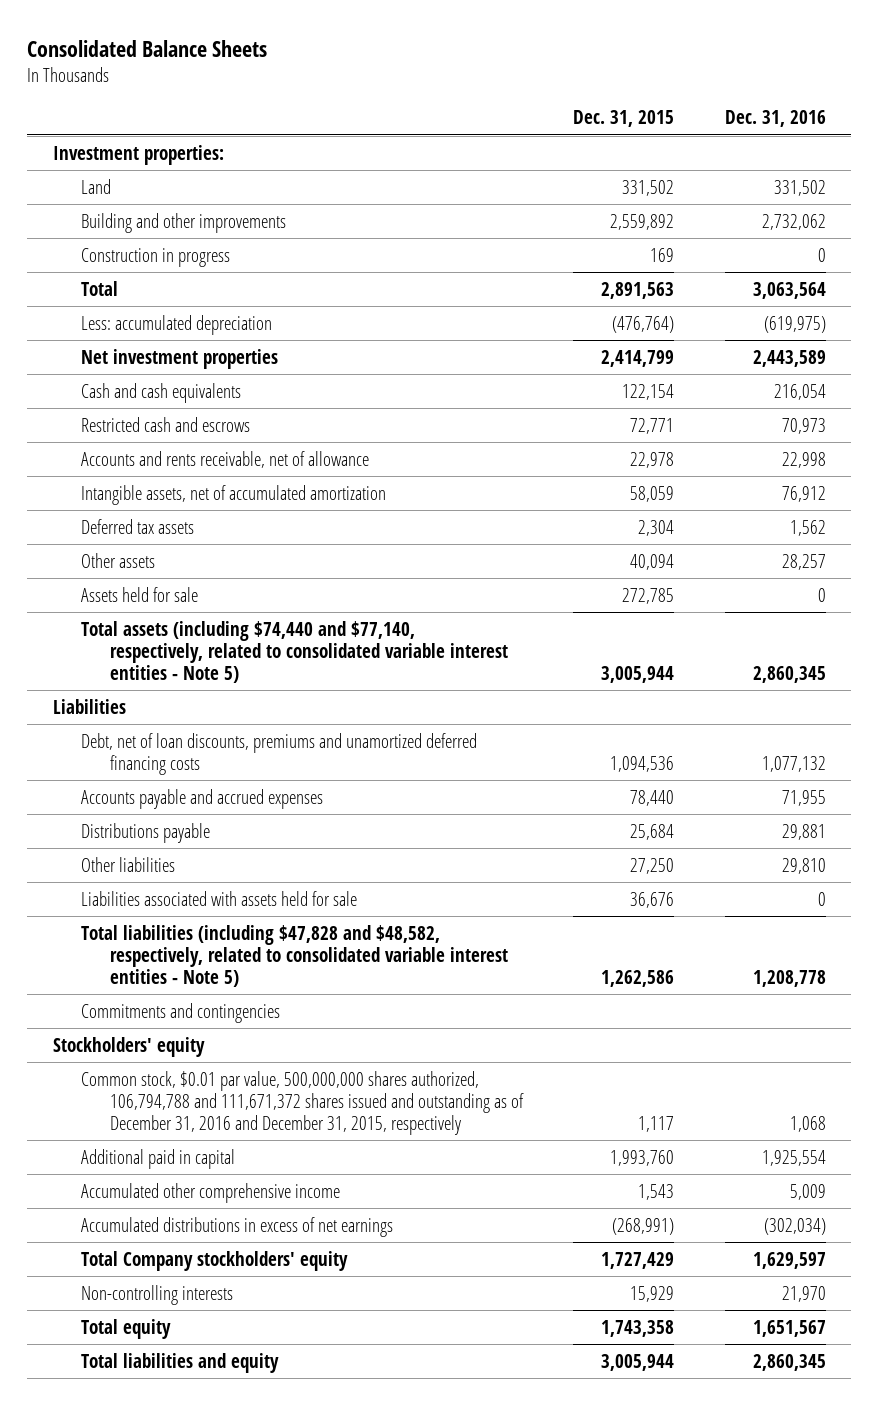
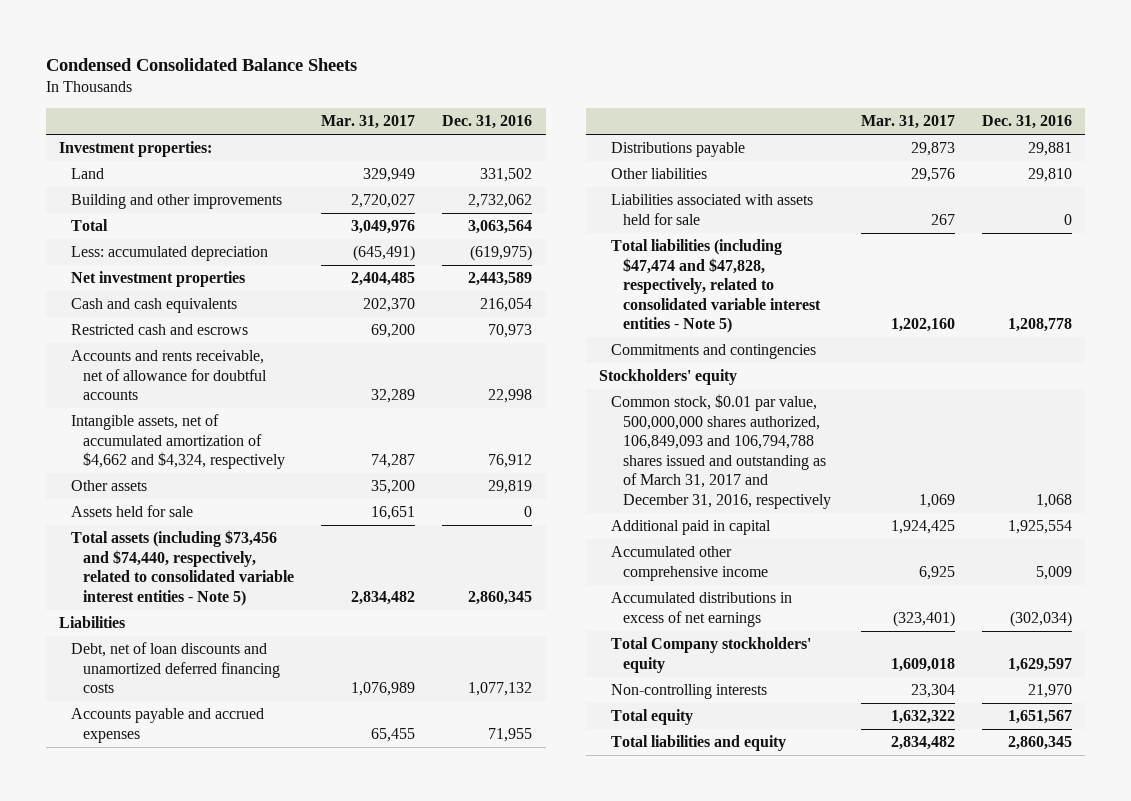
[27,39,268,57] Consolidated Balance Sheets -> [45,57,357,71] Condensed Consolidated Balance Sheets
[573,110,675,128] Dec. 31, 2015 -> none
none -> [321,115,416,130] Mar. 31, 2017
[81,247,231,267] Construction in progress -> none
[81,518,195,534] Deferred tax assets -> none
[81,450,370,468] Accounts and rents receivable, net of allowance -> [71,350,268,401] Accounts and rents receivable, net of allowance for doubtful accounts
[81,484,387,505] Intangible assets, net of accumulated amortization -> [71,414,286,470] Intangible assets, net of accumulated amortization of $4,662 and $4,324, respectively
[781,553,826,570] 28,257 -> [488,480,533,495] 29,819
[81,620,508,683] Total assets (including $74,440 and $77,140, respectively, related to consolidated variable interest entities - Note 5) -> [71,530,295,606] Total assets (including $73,456 and $74,440, respectively, related to consolidated variable interest entities - Note 5)
[81,732,478,775] Debt, net of loan discounts, premiums and unamortized deferred financing costs -> [71,642,281,694] Debt, net of loan discounts and unamortized deferred financing costs
[81,924,508,987] Total liabilities (including $47,828 and $48,582, respectively, related to consolidated variable interest entities - Note 5) -> [610,239,821,334] Total liabilities (including $47,474 and $47,828, respectively, related to consolidated variable interest entities - Note 5)
[81,1070,524,1135] Common stock, $0.01 par value, 500,000,000 shares authorized, 106,794,788 and 111,671,372 shares issued and outstanding as of December 31, 2016 and December 31, 2015, respectively -> [610,394,831,509] Common stock, $0.01 par value, 500,000,000 shares authorized, 106,849,093 and 106,794,788 shares issued and outstanding as of March 31, 2017 and December 31, 2016, respectively

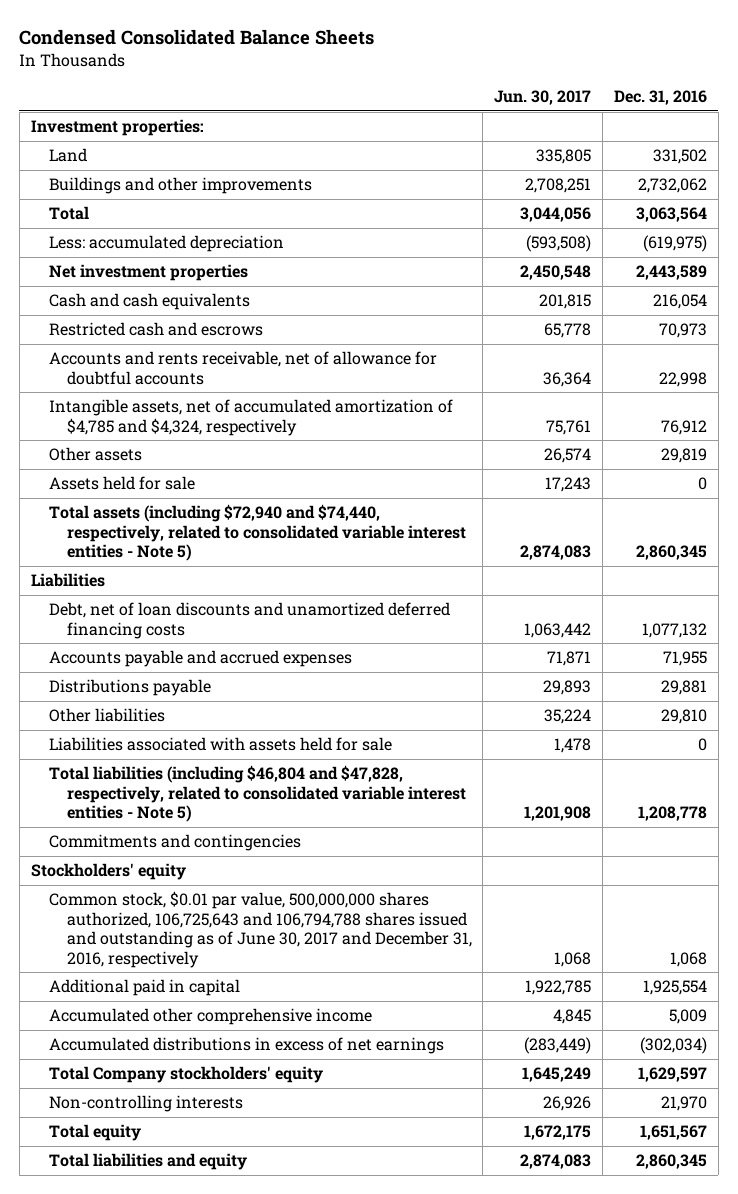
[321,115,416,130] Mar. 31, 2017 -> none
none -> [494,90,592,106] Jun. 30, 2017
[71,194,283,210] Building and other improvements -> [48,177,312,195] Buildings and other improvements
[71,414,286,470] Intangible assets, net of accumulated amortization of $4,662 and $4,324, respectively -> [48,399,453,436] Intangible assets, net of accumulated amortization of $4,785 and $4,324, respectively
[71,530,295,606] Total assets (including $73,456 and $74,440, respectively, related to consolidated variable interest entities - Note 5) -> [48,504,466,562] Total assets (including $72,940 and $74,440, respectively, related to consolidated variable interest entities - Note 5)
[610,239,821,334] Total liabilities (including $47,474 and $47,828, respectively, related to consolidated variable interest entities - Note 5) -> [48,765,466,823] Total liabilities (including $46,804 and $47,828, respectively, related to consolidated variable interest entities - Note 5)
[610,394,831,509] Common stock, $0.01 par value, 500,000,000 shares authorized, 106,849,093 and 106,794,788 shares issued and outstanding as of March 31, 2017 and December 31, 2016, respectively -> [48,891,472,968] Common stock, $0.01 par value, 500,000,000 shares authorized, 106,725,643 and 106,794,788 shares issued and outstanding as of June 30, 2017 and December 31, 2016, respectively

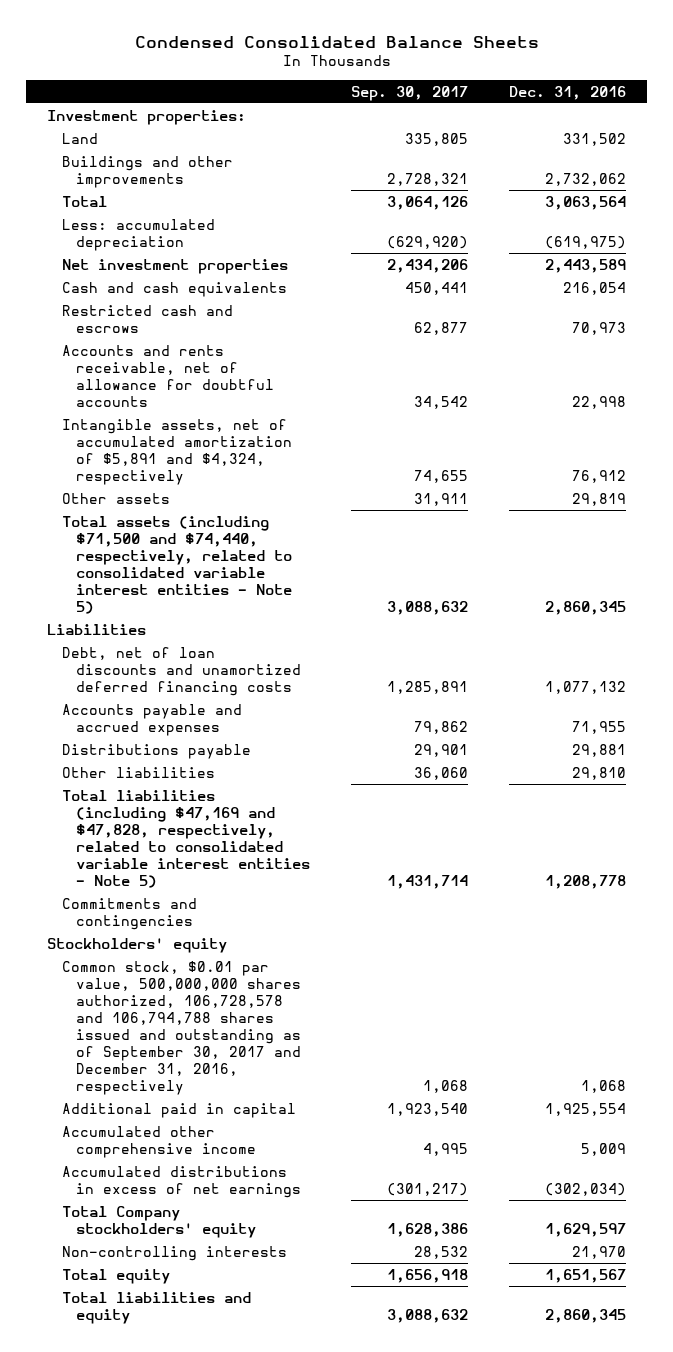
[494,90,592,106] Jun. 30, 2017 -> none
none -> [351,85,469,101] Sep. 30, 2017
[48,399,453,436] Intangible assets, net of accumulated amortization of $4,785 and $4,324, respectively -> [61,418,293,485] Intangible assets, net of accumulated amortization of $5,891 and $4,324, respectively
[48,476,195,491] Assets held for sale -> none
[48,504,466,562] Total assets (including $72,940 and $74,440, respectively, related to consolidated variable interest entities - Note 5) -> [61,515,293,615] Total assets (including $71,500 and $74,440, respectively, related to consolidated variable interest entities - Note 5)
[48,737,392,752] Liabilities associated with assets held for sale -> none
[48,765,466,823] Total liabilities (including $46,804 and $47,828, respectively, related to consolidated variable interest entities - Note 5) -> [61,789,311,889] Total liabilities (including $47,169 and $47,828, respectively, related to consolidated variable interest entities - Note 5)
[48,891,472,968] Common stock, $0.01 par value, 500,000,000 shares authorized, 106,725,643 and 106,794,788 shares issued and outstanding as of June 30, 2017 and December 31, 2016, respectively -> [61,960,302,1096] Common stock, $0.01 par value, 500,000,000 shares authorized, 106,728,578 and 106,794,788 shares issued and outstanding as of September 30, 2017 and December 31, 2016, respectively

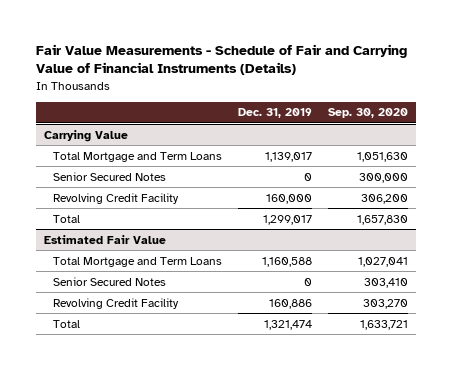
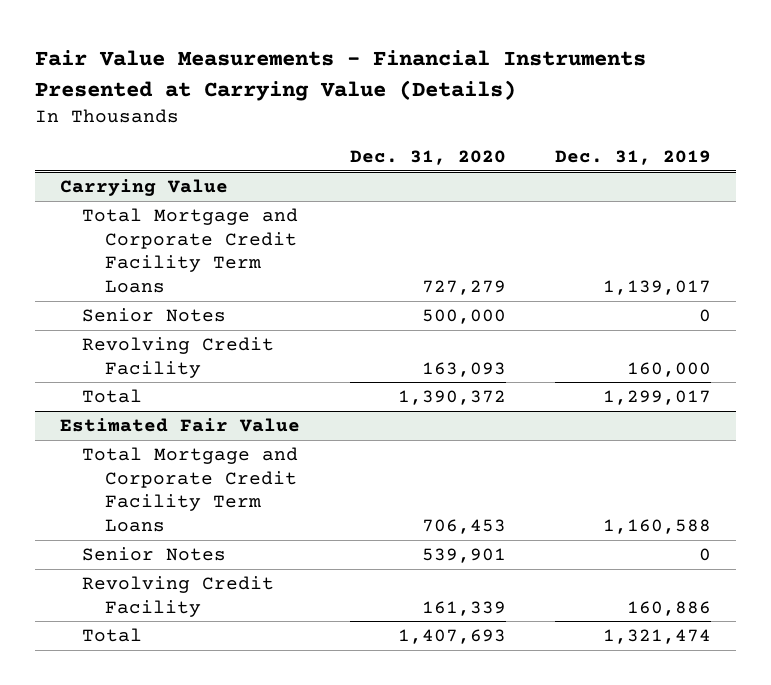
[36,43,408,76] Fair Value Measurements - Schedule of Fair and Carrying Value of Financial Instruments (Details) -> [35,50,647,101] Fair Value Measurements - Financial Instruments Presented at Carrying Value (Details)
[327,108,408,119] Sep. 30, 2020 -> none
none -> [349,149,506,165] Dec. 31, 2020
[52,151,222,162] Total Mortgage and Term Loans -> [82,208,299,294] Total Mortgage and Corporate Credit Facility Term Loans
[52,171,166,181] Senior Secured Notes -> [82,308,227,323] Senior Notes
[52,256,222,267] Total Mortgage and Term Loans -> [82,447,299,533] Total Mortgage and Corporate Credit Facility Term Loans
[52,276,166,286] Senior Secured Notes -> [82,547,227,562] Senior Notes

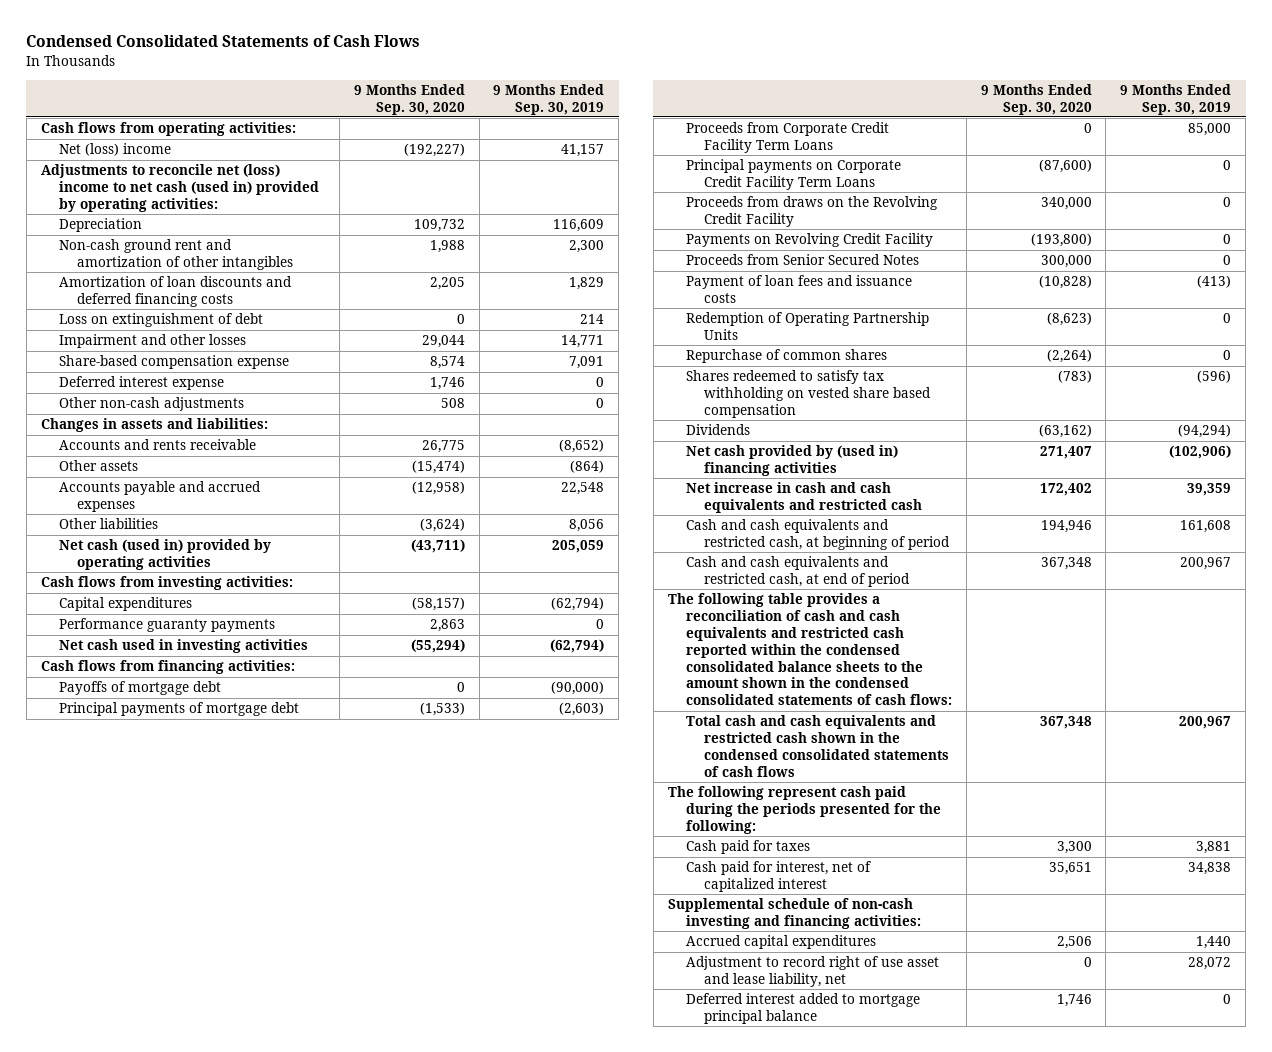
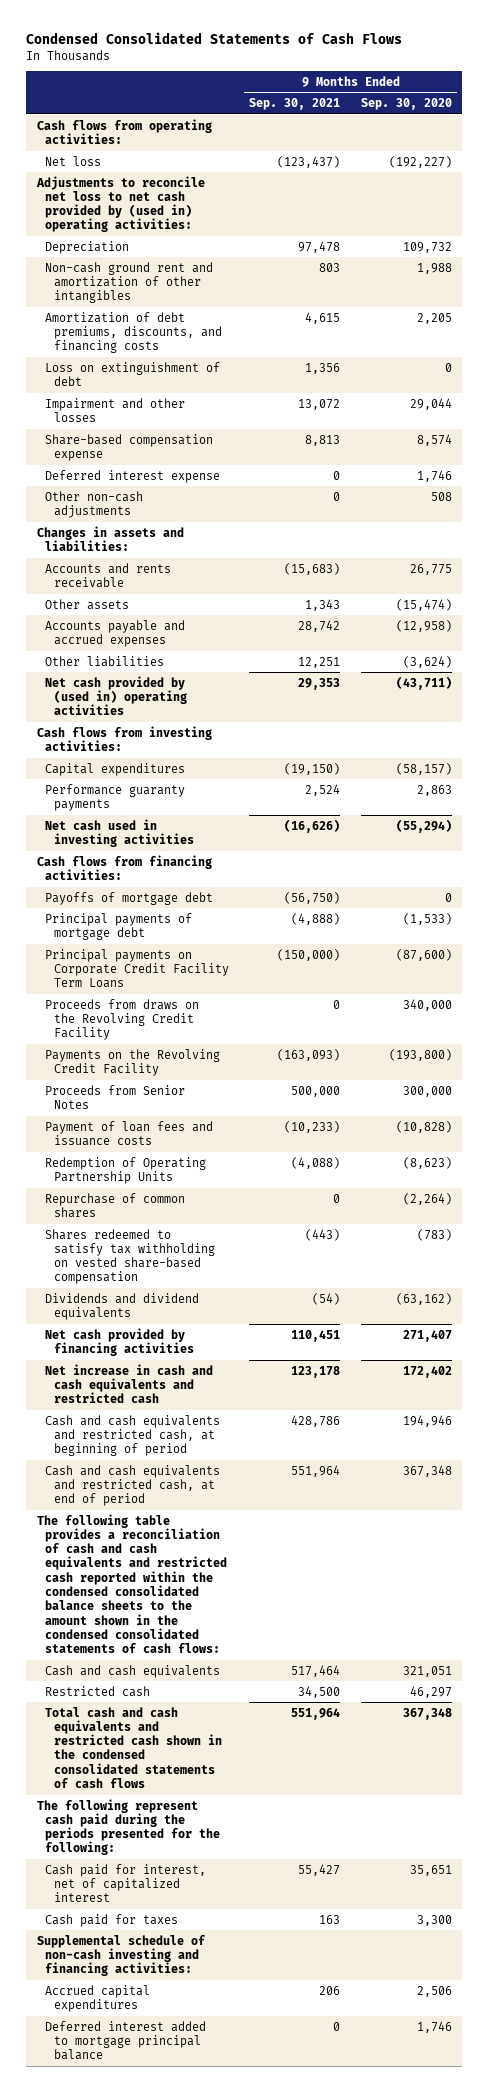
[493,83,605,115] 9 Months Ended Sep. 30, 2019 -> none
none -> [249,98,341,111] Sep. 30, 2021
[58,143,171,157] Net (loss) income -> [45,155,102,166] Net loss
[40,164,319,212] Adjustments to reconcile net (loss) income to net cash (used in) provided by operating activities: -> [35,175,205,233] Adjustments to reconcile net loss to net cash provided by (used in) operating activities:
[58,276,292,308] Amortization of loan discounts and deferred financing costs -> [45,311,222,354] Amortization of debt premiums, discounts, and financing costs
[58,539,271,571] Net cash (used in) provided by operating activities -> [45,675,187,716] Net cash provided by (used in) operating activities
[685,122,889,154] Proceeds from Corporate Credit Facility Term Loans -> none
[685,233,933,248] Payments on Revolving Credit Facility -> [45,1048,221,1076] Payments on the Revolving Credit Facility
[685,254,919,266] Proceeds from Senior Secured Notes -> [45,1084,186,1109] Proceeds from Senior Notes
[685,370,931,418] Shares redeemed to satisfy tax withholding on vested share based compensation -> [45,1228,215,1285] Shares redeemed to satisfy tax withholding on vested share-based compensation
[685,424,750,436] Dividends -> [45,1292,200,1320] Dividends and dividend equivalents
[685,445,898,477] Net cash provided by (used in) financing activities -> [45,1327,194,1356] Net cash provided by financing activities
none -> [45,1664,221,1678] Cash and cash equivalents
none -> [45,1685,151,1697] Restricted cash
[685,840,810,855] Cash paid for taxes -> [45,1913,179,1927] Cash paid for taxes
[685,956,939,988] Adjustment to record right of use asset and lease liability, net -> none

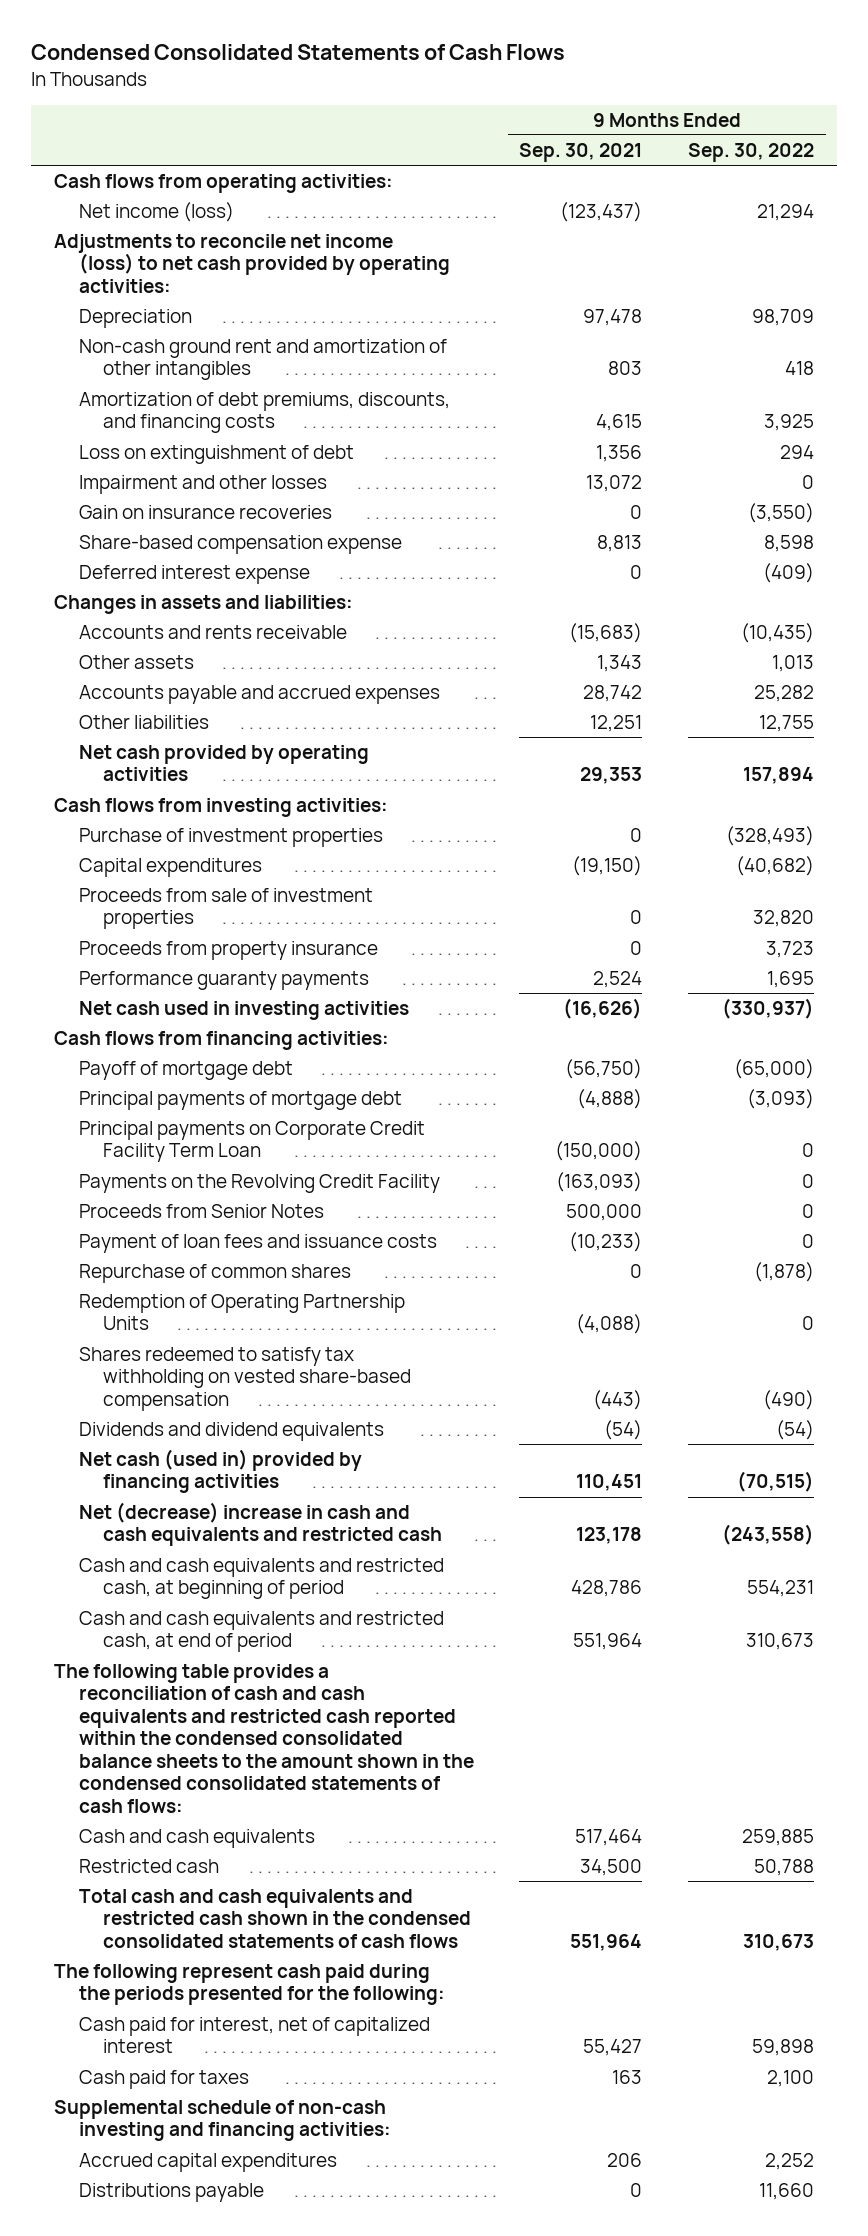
[360,98,452,111] Sep. 30, 2020 -> none
none -> [688,142,815,162] Sep. 30, 2022
[45,155,102,166] Net loss -> [78,202,234,223] Net income (loss)
[35,175,205,233] Adjustments to reconcile net loss to net cash provided by (used in) operating activities: -> [53,234,450,293] Adjustments to reconcile net income (loss) to net cash provided by operating activities:
none -> [78,505,332,520] Gain on insurance recoveries
[45,490,144,518] Other non-cash adjustments -> none
[45,675,187,716] Net cash provided by (used in) operating activities -> [78,745,369,782] Net cash provided by operating activities
none -> [78,828,383,848] Purchase of investment properties
none -> [78,888,373,930] Proceeds from sale of investment properties
none -> [78,941,378,961] Proceeds from property insurance
[45,891,214,905] Payoffs of mortgage debt -> [78,1061,293,1081] Payoff of mortgage debt
[45,998,200,1041] Proceeds from draws on the Revolving Credit Facility -> none
[45,948,229,989] Principal payments on Corporate Credit Facility Term Loans -> [78,1121,425,1163] Principal payments on Corporate Credit Facility Term Loan
[45,1156,207,1184] Redemption of Operating Partnership Units -> [78,1294,405,1331] Redemption of Operating Partnership Units
[45,1327,194,1356] Net cash provided by financing activities -> [78,1449,362,1494] Net cash (used in) provided by financing activities
[45,1363,214,1404] Net increase in cash and cash equivalents and restricted cash -> [78,1502,443,1547] Net (decrease) increase in cash and cash equivalents and restricted cash
[45,2020,207,2061] Deferred interest added to mortgage principal balance -> none
none -> [78,2183,264,2203] Distributions payable

